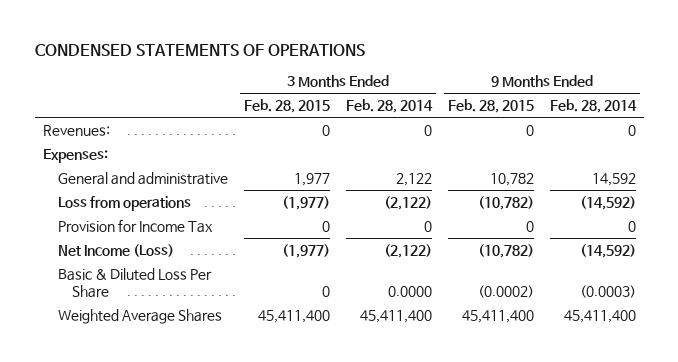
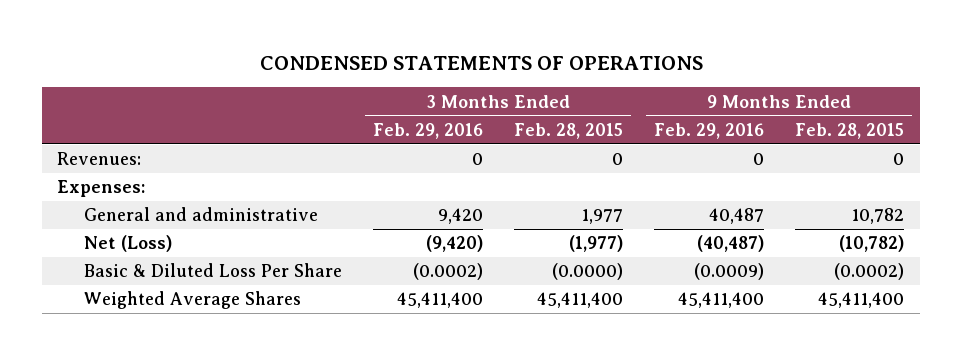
[345,99,433,114] Feb. 28, 2014 -> none
[549,99,637,114] Feb. 28, 2014 -> none
none -> [372,122,483,139] Feb. 29, 2016
none -> [654,122,765,139] Feb. 29, 2016
[57,195,191,211] Loss from operations -> none
[57,218,213,233] Provision for Income Tax -> none
[57,243,174,257] Net Income (Loss) -> [83,235,172,253] Net (Loss)
[321,285,330,297] 0 -> [552,263,624,281] (0.0000)

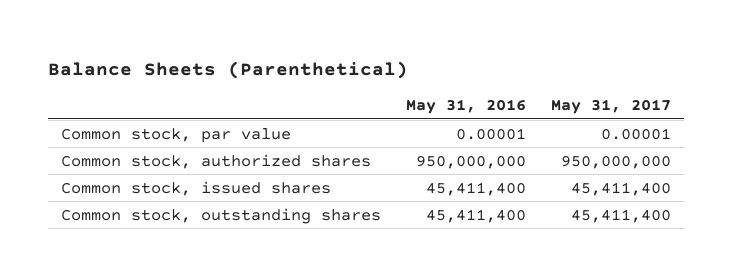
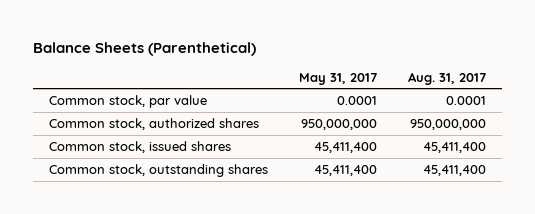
[405,99,526,115] May 31, 2016 -> none
none -> [408,71,487,85] Aug. 31, 2017
[601,127,672,140] 0.00001 -> [336,95,377,105] 0.0001

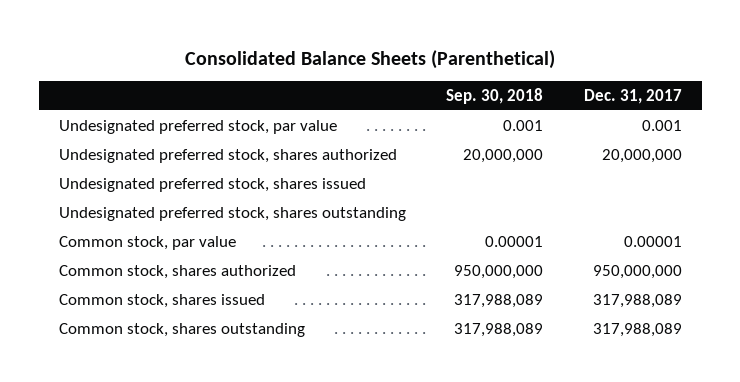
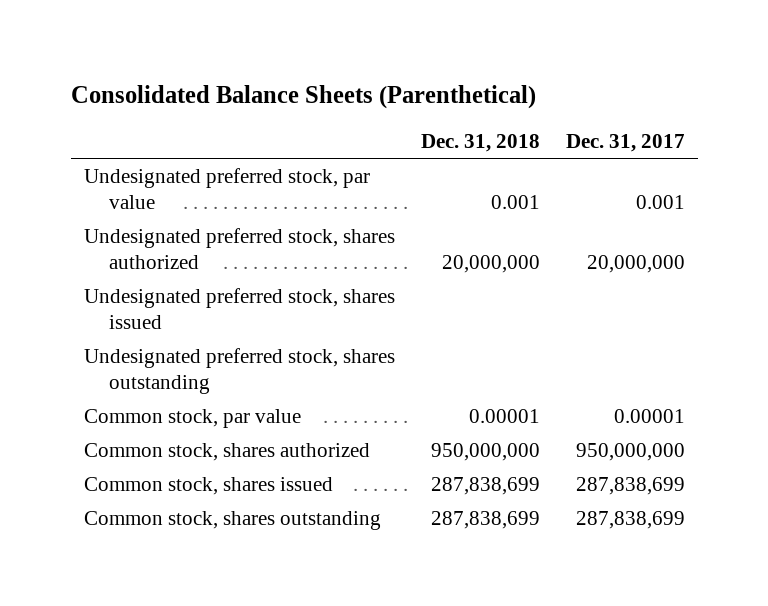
[446,88,544,105] Sep. 30, 2018 -> none
none -> [420,134,540,153] Dec. 31, 2018
[592,293,682,308] 317,988,089 -> [575,476,685,495] 287,838,699
[592,322,682,337] 317,988,089 -> [575,510,685,529] 287,838,699

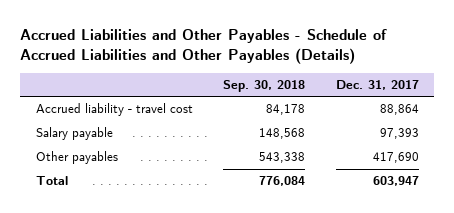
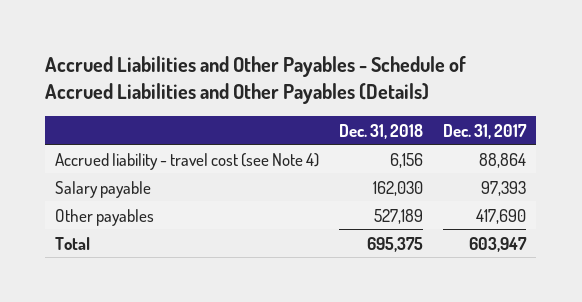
[223,79,306,92] Sep. 30, 2018 -> none
none -> [339,123,424,139] Dec. 31, 2018
[35,103,193,117] Accrued liability - travel cost -> [55,152,320,170] Accrued liability - travel cost (see Note 4)

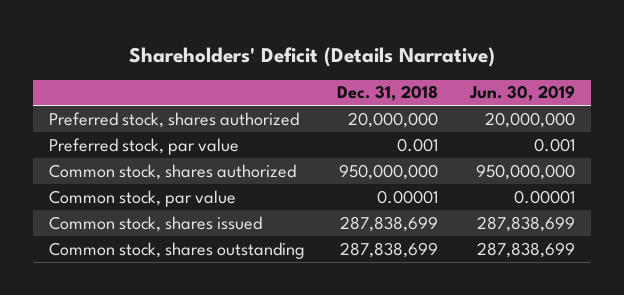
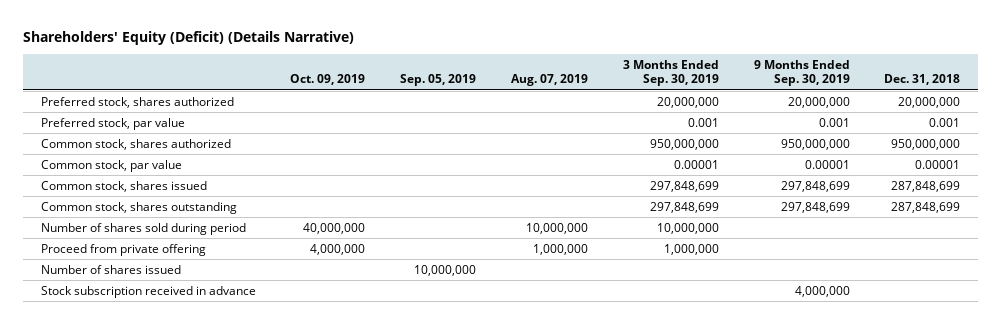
[129,46,496,67] Shareholders' Deficit (Details Narrative) -> [23,31,355,46] Shareholders' Equity (Deficit) (Details Narrative)
[468,85,575,102] Jun. 30, 2019 -> none
none -> [290,74,366,86] Oct. 09, 2019
none -> [400,74,477,87] Sep. 05, 2019
none -> [511,74,589,87] Aug. 07, 2019
none -> [622,60,719,87] 3 Months Ended Sep. 30, 2019
none -> [753,60,850,87] 9 Months Ended Sep. 30, 2019
[340,215,439,232] 287,838,699 -> [891,180,961,192] 287,848,699
[340,241,439,258] 287,838,699 -> [891,201,961,213] 287,848,699
none -> [40,222,246,235] Number of shares sold during period
none -> [40,243,206,256] Proceed from private offering
none -> [40,264,181,274] Number of shares issued
none -> [40,285,256,298] Stock subscription received in advance

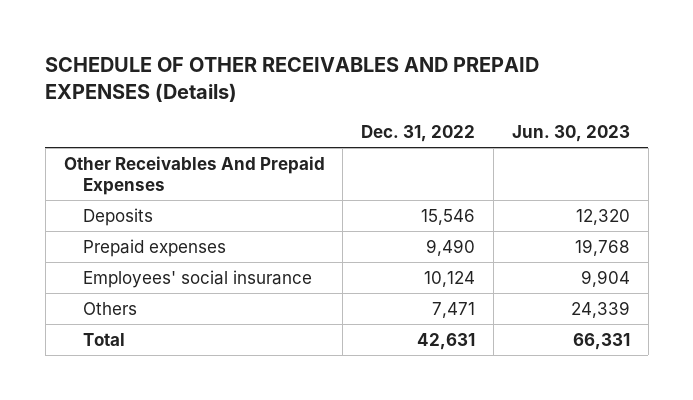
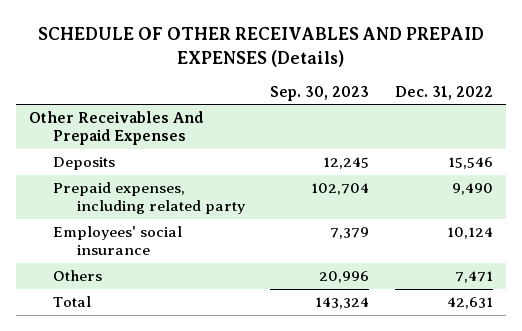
[511,125,630,143] Jun. 30, 2023 -> none
none -> [270,85,370,101] Sep. 30, 2023
[82,238,226,257] Prepaid expenses -> [52,182,245,215] Prepaid expenses, including related party

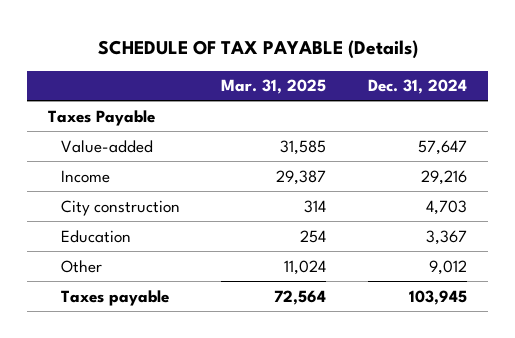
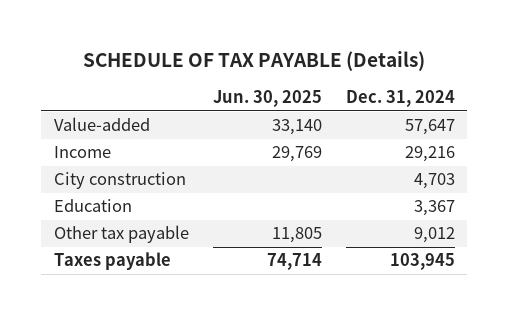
[221,79,327,95] Mar. 31, 2025 -> none
none -> [212,90,322,108] Jun. 30, 2025
[48,109,156,126] Taxes Payable -> none
[60,259,102,273] Other -> [53,225,189,244] Other tax payable

